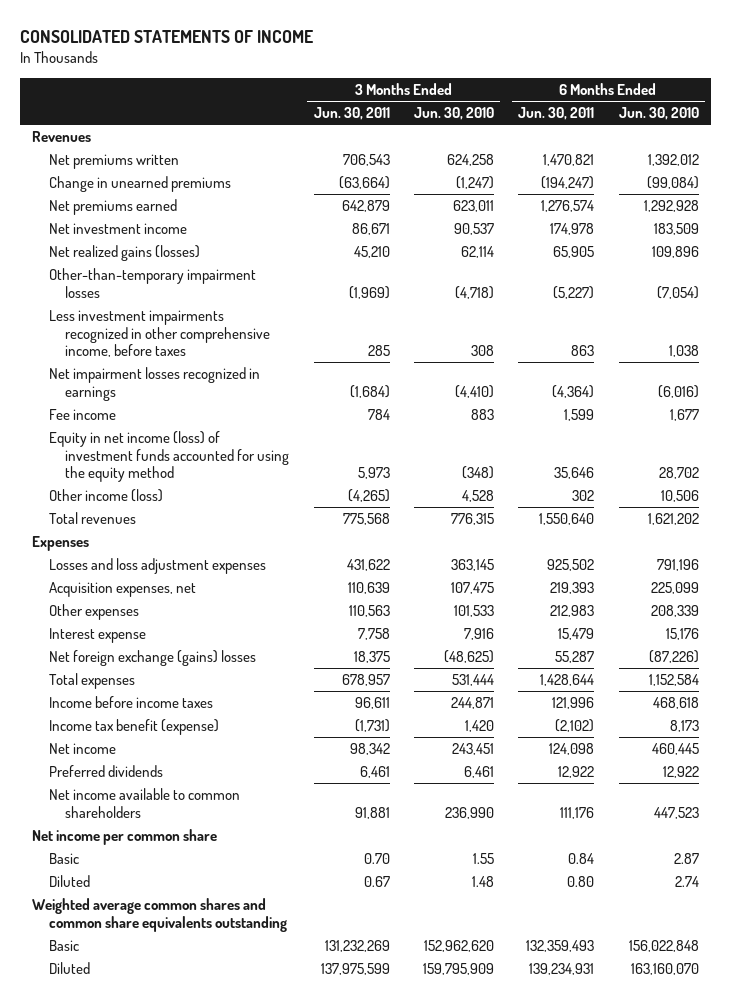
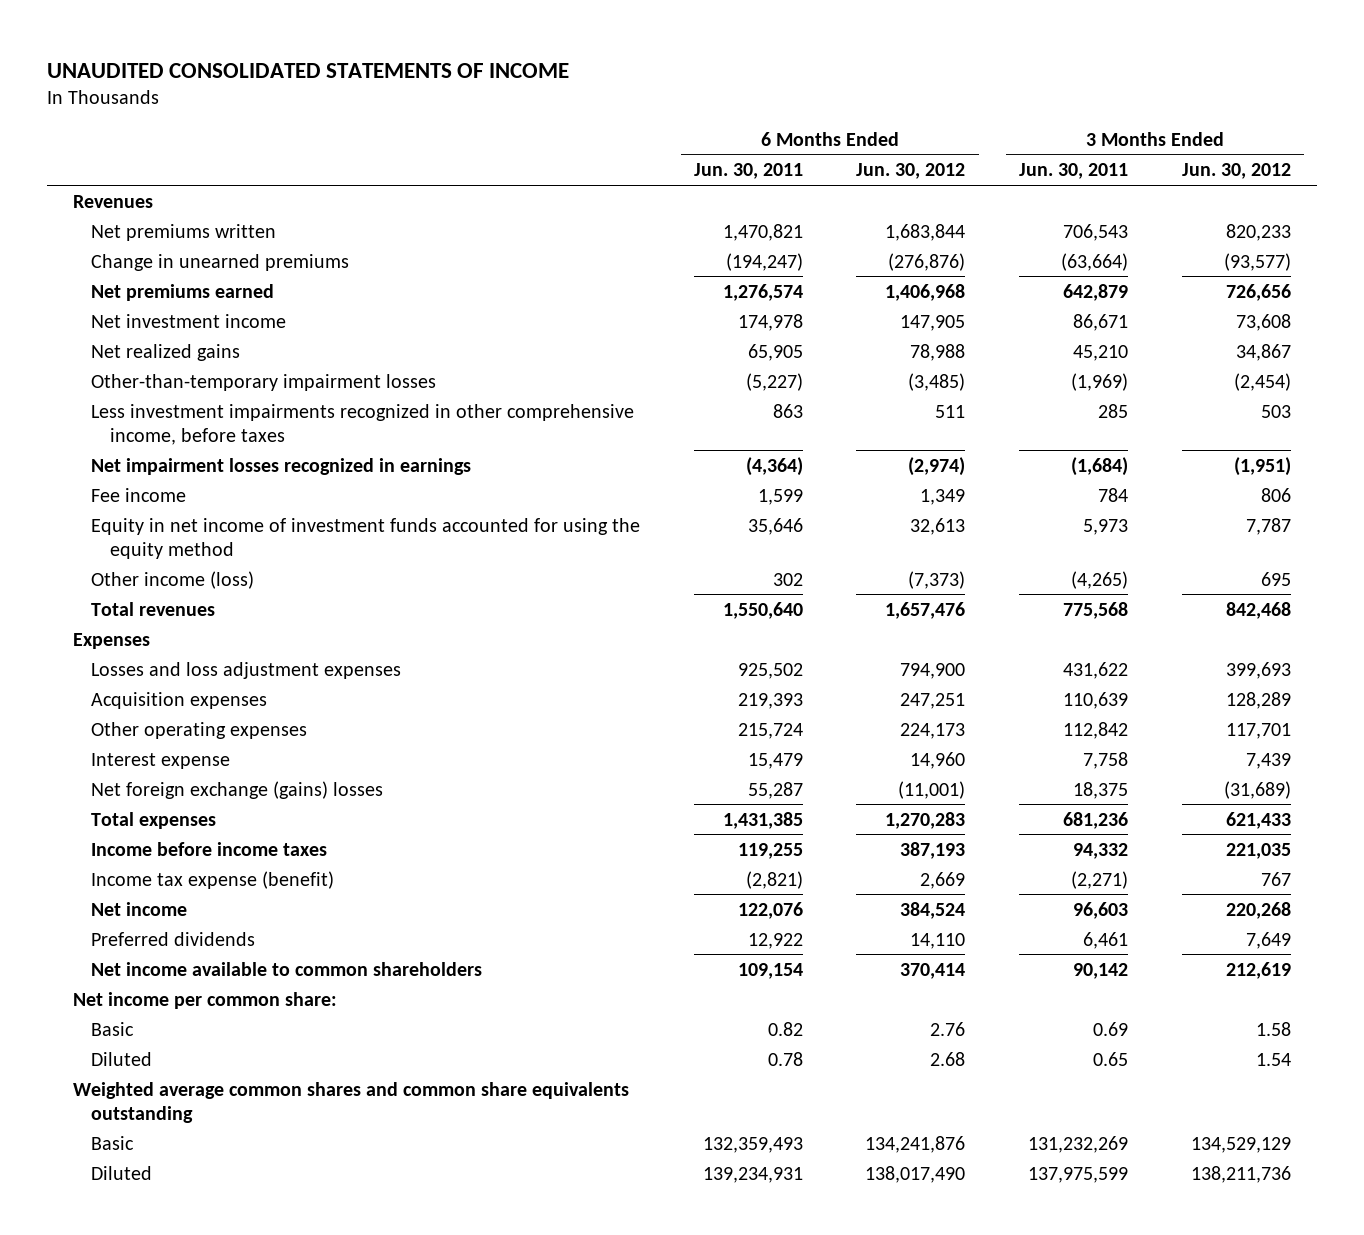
[19,29,313,43] CONSOLIDATED STATEMENTS OF INCOME -> [46,62,569,78] UNAUDITED CONSOLIDATED STATEMENTS OF INCOME
[413,107,494,121] Jun. 30, 2010 -> none
[618,107,699,121] Jun. 30, 2010 -> none
none -> [856,163,966,180] Jun. 30, 2012
none -> [1181,163,1291,180] Jun. 30, 2012
[48,244,200,261] Net realized gains (losses) -> [91,343,241,361] Net realized gains
[48,430,290,483] Equity in net income (loss) of investment funds accounted for using the equity method -> [91,517,641,559] Equity in net income of investment funds accounted for using the equity method
[48,581,196,597] Acquisition expenses, net -> [91,691,268,709] Acquisition expenses
[48,603,139,620] Other expenses -> [91,721,308,739] Other operating expenses
[348,604,390,617] 110,563 -> [1063,721,1129,739] 112,842
[550,604,595,617] 212,983 -> [737,722,803,739] 215,724
[341,673,390,686] 678,957 -> [1063,811,1129,829] 681,236
[540,673,595,686] 1,428,644 -> [722,811,803,829] 1,431,385
[354,696,390,709] 96,611 -> [1073,842,1129,859] 94,332
[552,696,595,709] 121,996 -> [737,842,803,859] 119,255
[48,718,219,735] Income tax benefit (expense) -> [91,870,335,889] Income tax expense (benefit)
[354,718,390,732] (1,731) -> [1071,870,1129,889] (2,271)
[555,718,595,732] (2,102) -> [745,870,803,889] (2,821)
[349,742,390,755] 98,342 -> [1073,901,1129,919] 96,603
[549,742,595,755] 124,098 -> [737,901,803,919] 122,076
[354,806,390,819] 91,881 -> [1073,962,1129,979] 90,142
[560,806,595,819] 111,176 -> [737,962,803,979] 109,154
[31,828,217,845] Net income per common share -> [73,991,338,1009] Net income per common share:
[363,852,390,864] 0.70 -> [1093,1021,1129,1036] 0.69
[568,852,595,864] 0.84 -> [767,1021,803,1036] 0.82
[363,875,390,887] 0.67 -> [1093,1051,1129,1066] 0.65
[567,875,595,887] 0.80 -> [767,1051,803,1066] 0.78

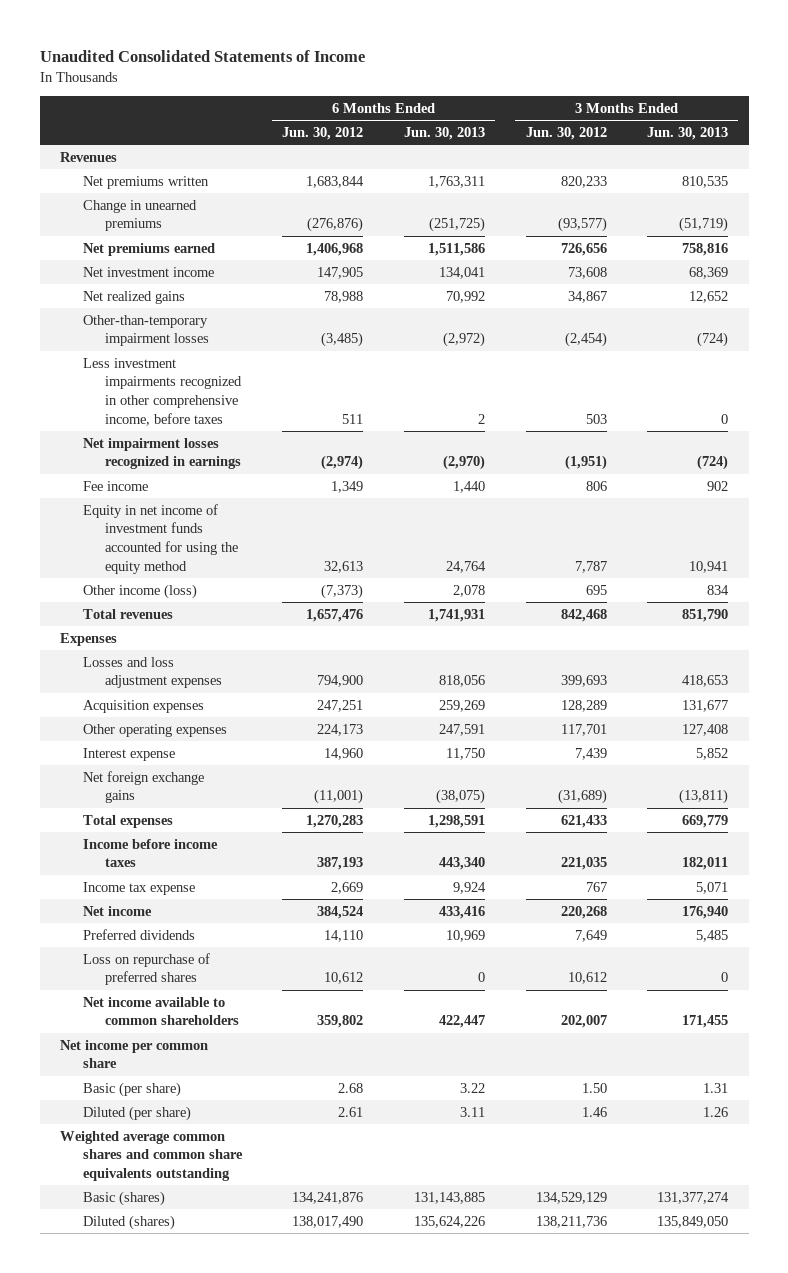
[46,62,569,78] UNAUDITED CONSOLIDATED STATEMENTS OF INCOME -> [39,50,365,63] Unaudited Consolidated Statements of Income
[693,163,803,180] Jun. 30, 2011 -> none
[1019,163,1129,180] Jun. 30, 2011 -> none
none -> [403,126,485,140] Jun. 30, 2013
none -> [647,126,729,140] Jun. 30, 2013
[91,780,384,799] Net foreign exchange (gains) losses -> [82,770,204,804] Net foreign exchange gains
[91,870,335,889] Income tax expense (benefit) -> [82,881,195,895] Income tax expense
none -> [82,952,210,986] Loss on repurchase of preferred shares
[900,962,966,979] 370,414 -> [317,1015,364,1029] 359,802
[1225,961,1291,979] 212,619 -> [560,1015,607,1029] 202,007
[73,991,338,1009] Net income per common share: -> [60,1039,209,1069] Net income per common share
[91,1021,135,1036] Basic -> [82,1081,181,1097] Basic (per share)
[930,1021,966,1036] 2.76 -> [338,1082,364,1093] 2.68
[1255,1021,1291,1036] 1.58 -> [581,1082,607,1093] 1.50
[91,1051,153,1066] Diluted -> [82,1105,191,1121] Diluted (per share)
[930,1051,966,1066] 2.68 -> [338,1106,364,1117] 2.61
[1255,1052,1291,1066] 1.54 -> [581,1106,607,1117] 1.46
[91,1135,135,1150] Basic -> [82,1190,165,1206] Basic (shares)
[91,1165,153,1180] Diluted -> [82,1214,175,1230] Diluted (shares)

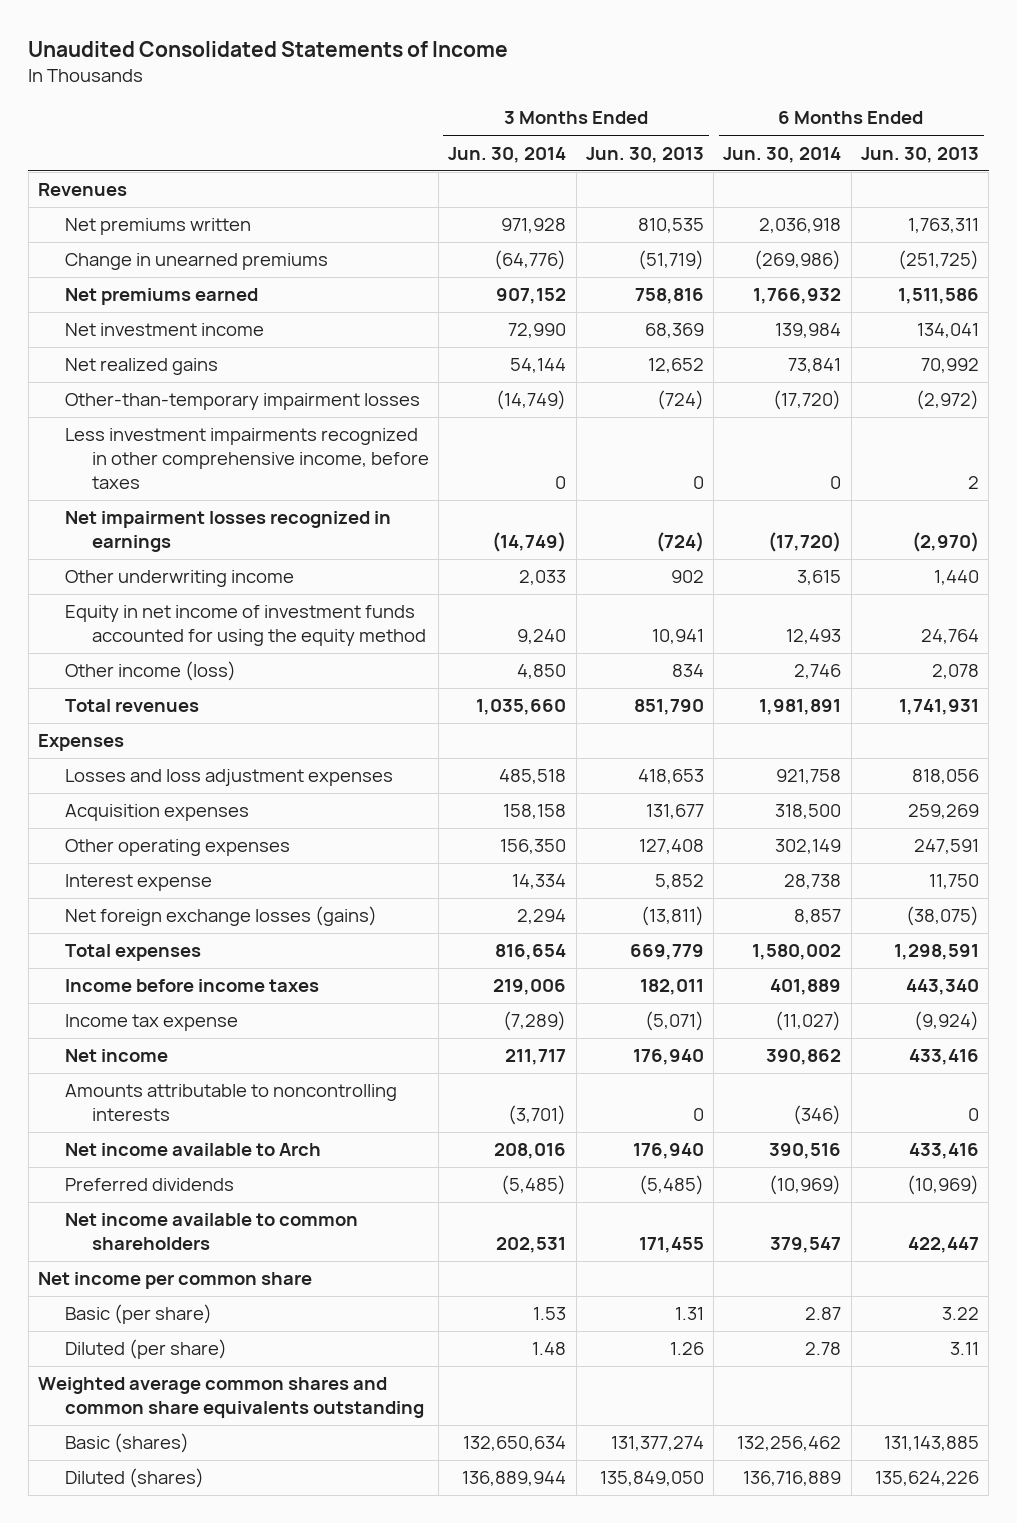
[282,126,364,140] Jun. 30, 2012 -> none
[525,126,607,140] Jun. 30, 2012 -> none
none -> [448,146,567,163] Jun. 30, 2014
none -> [723,146,842,163] Jun. 30, 2014
[82,480,148,491] Fee income -> [64,570,294,588] Other underwriting income
[82,770,204,804] Net foreign exchange gains -> [64,906,377,927] Net foreign exchange losses (gains)
[452,881,486,894] 9,924 -> [914,1011,980,1032] (9,924)
[696,881,729,894] 5,071 -> [644,1011,704,1032] (5,071)
[82,952,210,986] Loss on repurchase of preferred shares -> none
none -> [64,1084,397,1122] Amounts attributable to noncontrolling interests
none -> [64,1143,321,1157] Net income available to Arch
[445,929,485,942] 10,969 -> [907,1175,980,1196] (10,969)
[696,929,729,942] 5,485 -> [638,1175,704,1196] (5,485)

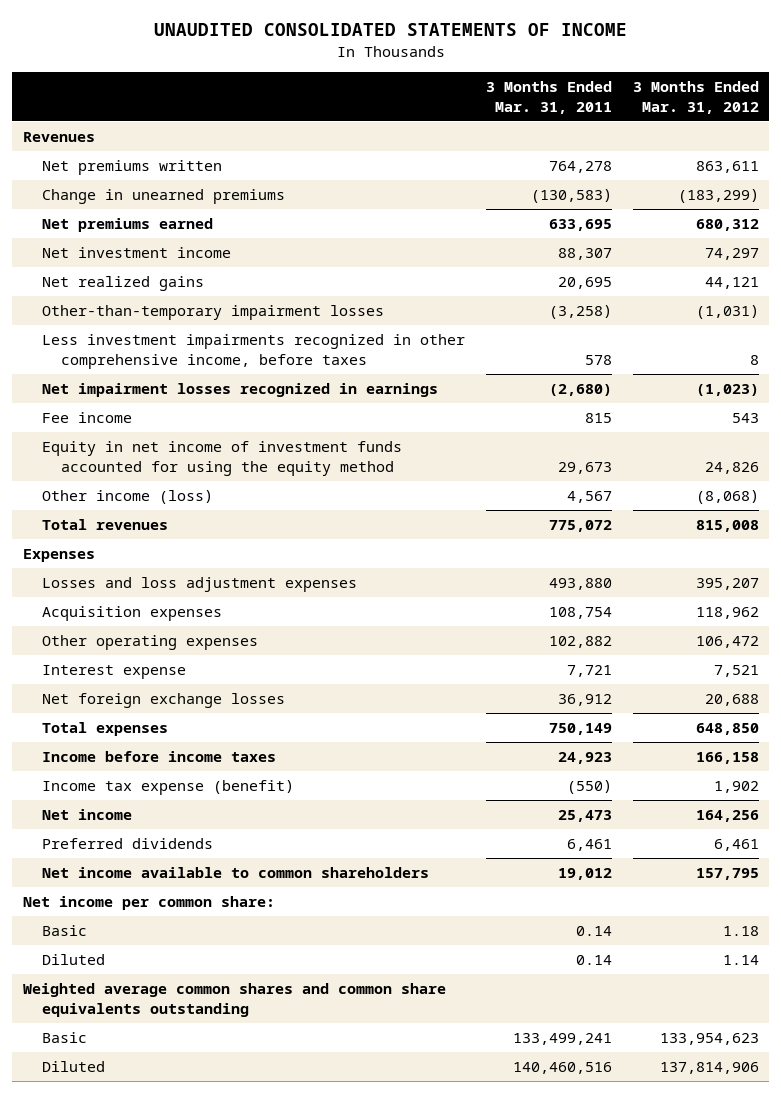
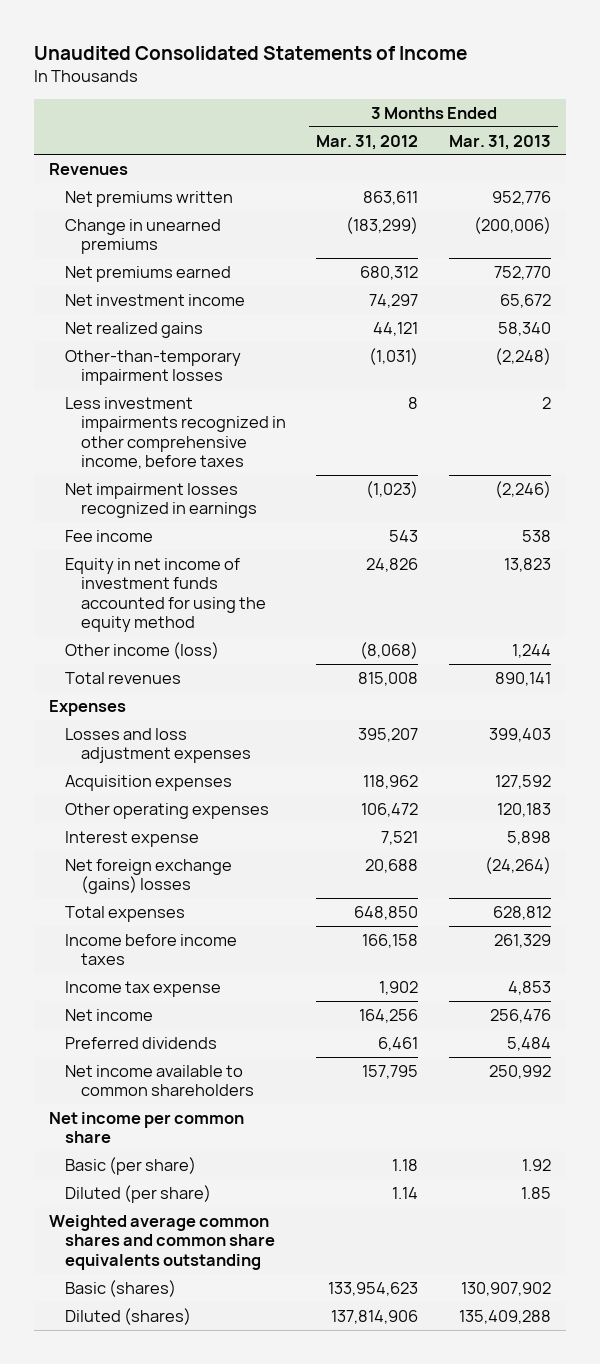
[153,23,627,37] UNAUDITED CONSOLIDATED STATEMENTS OF INCOME -> [34,46,468,61] Unaudited Consolidated Statements of Income
[485,80,612,114] 3 Months Ended Mar. 31, 2011 -> none
none -> [448,134,551,150] Mar. 31, 2013
[42,693,286,709] Net foreign exchange losses -> [65,858,233,895] Net foreign exchange (gains) losses
[42,780,295,796] Income tax expense (benefit) -> [65,980,222,997] Income tax expense
[22,896,275,911] Net income per common share: -> [49,1111,245,1144] Net income per common share
[42,925,88,937] Basic -> [65,1156,197,1175] Basic (per share)
[42,954,106,966] Diluted -> [65,1184,212,1203] Diluted (per share)
[42,1032,88,1044] Basic -> [65,1279,177,1297] Basic (shares)
[42,1061,106,1073] Diluted -> [65,1307,192,1325] Diluted (shares)

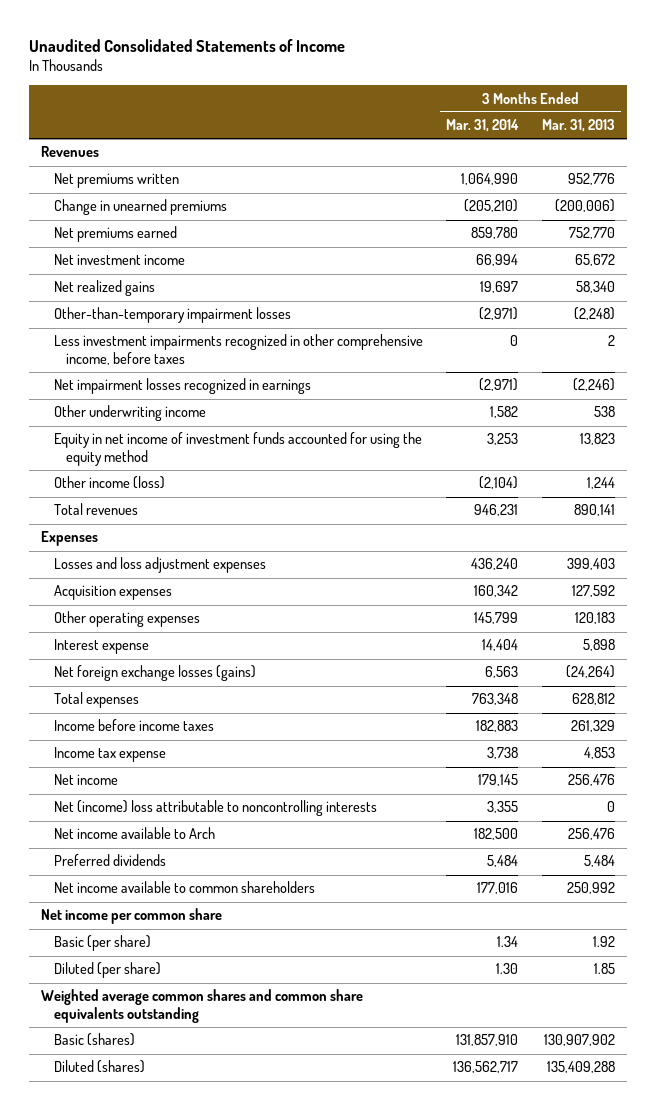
[316,134,419,150] Mar. 31, 2012 -> none
none -> [446,119,520,133] Mar. 31, 2014
[65,529,154,542] Fee income -> [53,405,206,422] Other underwriting income
[65,858,233,895] Net foreign exchange (gains) losses -> [53,665,256,682] Net foreign exchange losses (gains)
none -> [53,800,377,817] Net (income) loss attributable to noncontrolling interests
none -> [53,827,215,840] Net income available to Arch

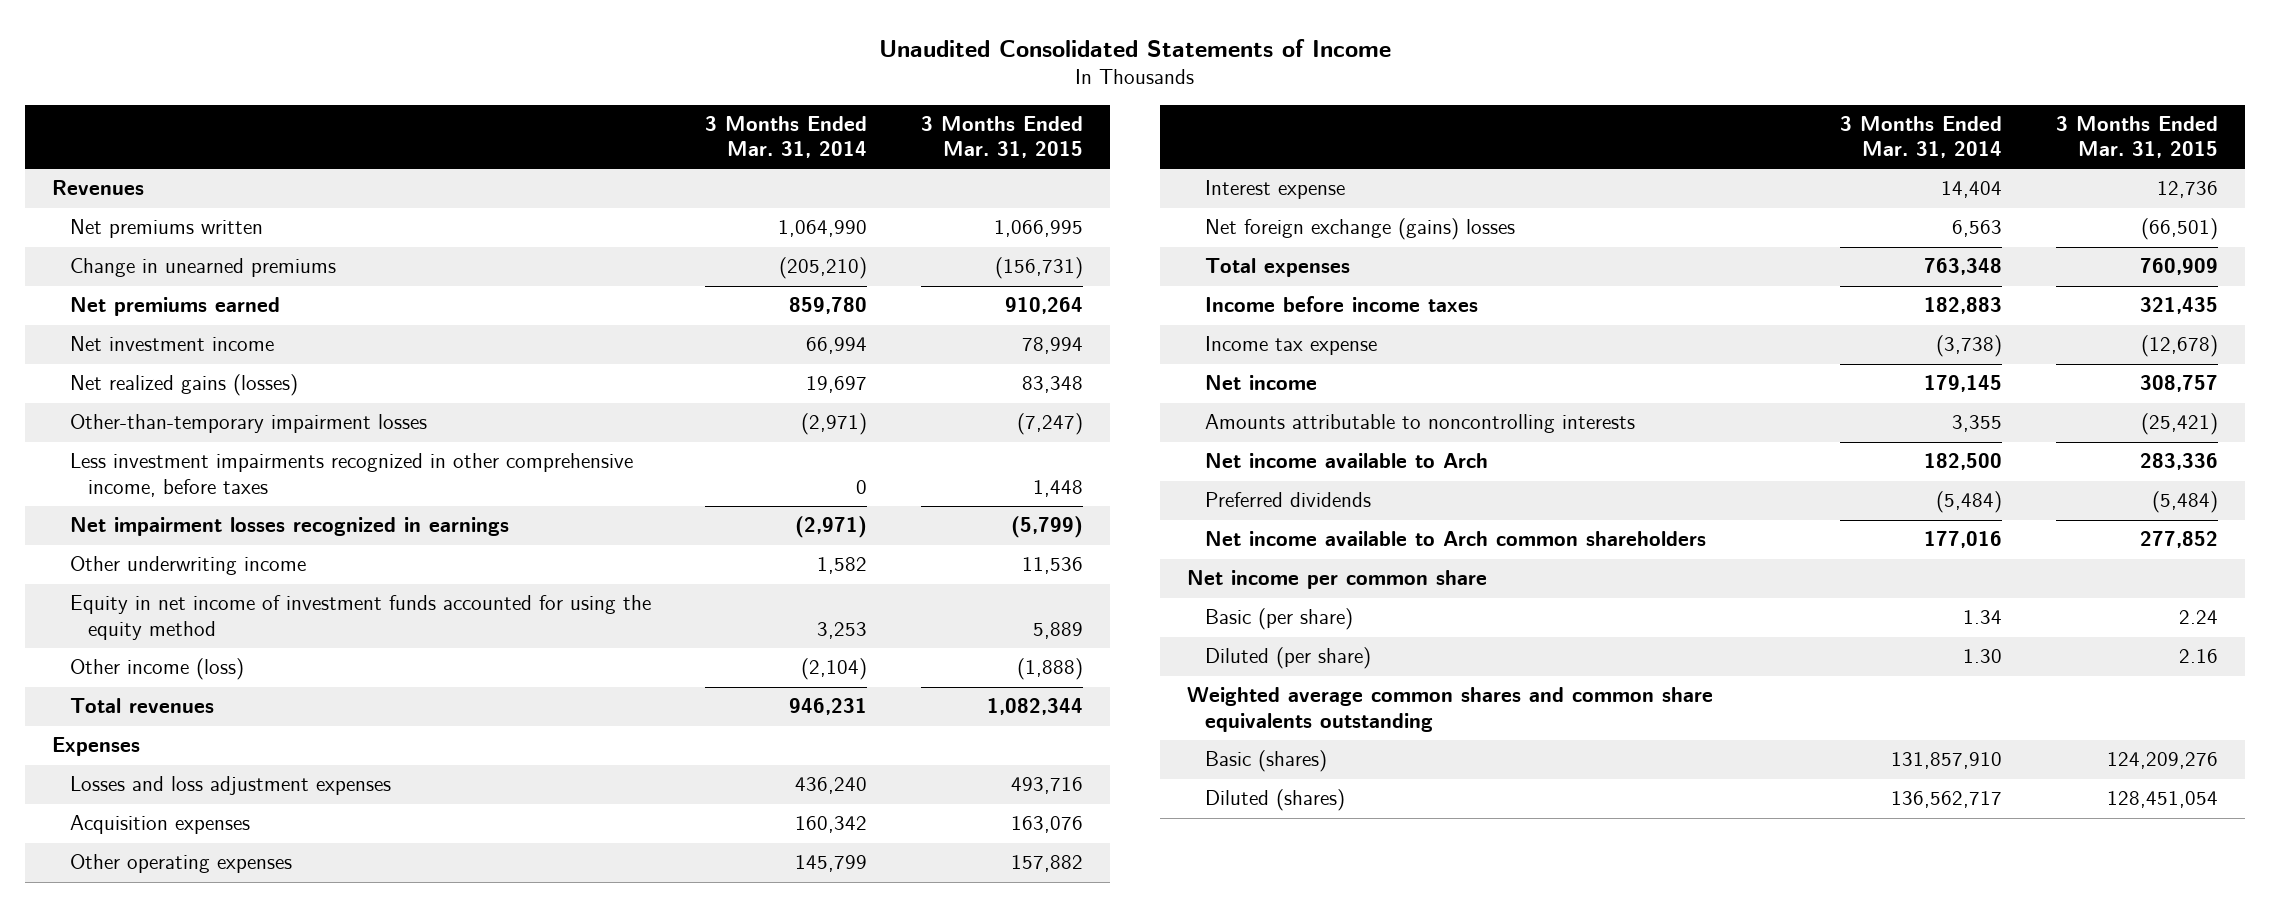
[542,119,616,133] Mar. 31, 2013 -> none
none -> [920,115,1083,159] 3 Months Ended Mar. 31, 2015
[53,280,155,297] Net realized gains -> [70,374,299,397] Net realized gains (losses)
[53,665,256,682] Net foreign exchange losses (gains) -> [1205,218,1516,241] Net foreign exchange (gains) losses
[487,747,519,760] 3,738 -> [1936,335,2003,358] (3,738)
[53,800,377,817] Net (income) loss attributable to noncontrolling interests -> [1205,414,1636,434] Amounts attributable to noncontrolling interests
[487,855,519,868] 5,484 -> [1936,491,2003,514] (5,484)
[53,881,315,894] Net income available to common shareholders -> [1205,531,1707,547] Net income available to Arch common shareholders

